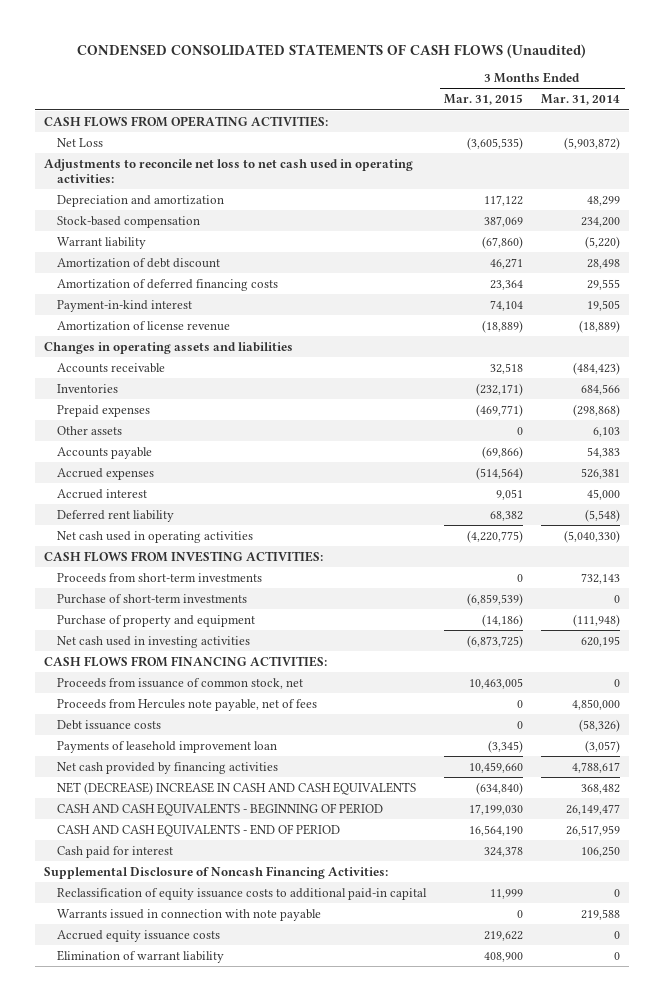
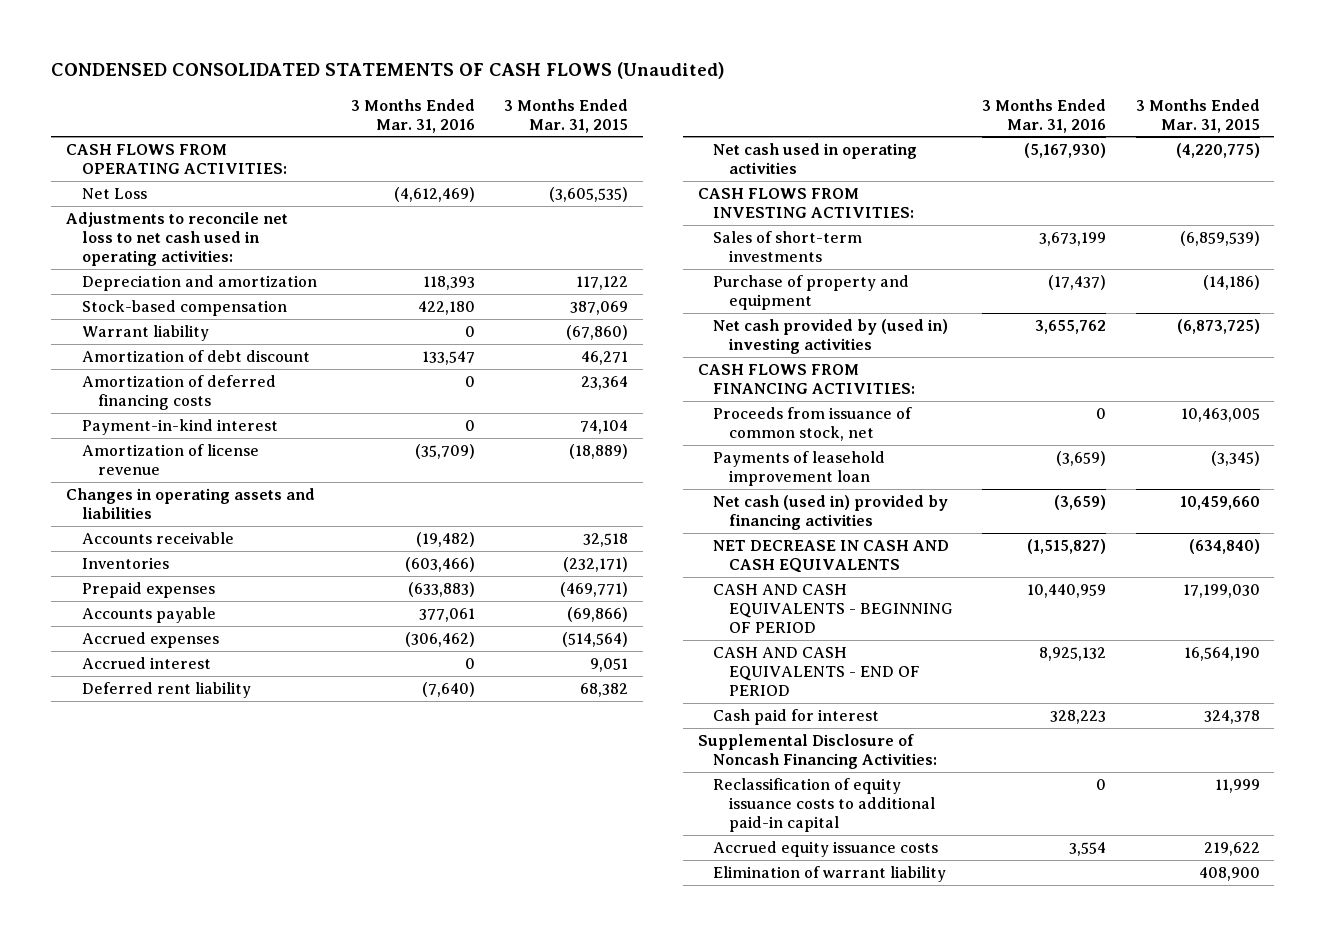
[541,94,621,106] Mar. 31, 2014 -> none
none -> [350,98,475,133] 3 Months Ended Mar. 31, 2016
[57,425,123,435] Other assets -> none
[57,593,248,604] Purchase of short-term investments -> none
[57,572,263,583] Proceeds from short-term investments -> [713,231,863,263] Sales of short-term investments
[517,573,524,582] 0 -> [1179,231,1260,247] (6,859,539)
[57,635,251,648] Net cash used in investing activities -> [713,319,949,355] Net cash provided by (used in) investing activities
[57,698,318,711] Proceeds from Hercules note payable, net of fees -> none
[57,719,162,730] Debt issuance costs -> none
[57,761,279,774] Net cash provided by financing activities -> [713,495,949,531] Net cash (used in) provided by financing activities
[57,781,417,795] NET (DECREASE) INCREASE IN CASH AND CASH EQUIVALENTS -> [713,540,950,574] NET DECREASE IN CASH AND CASH EQUIVALENTS
[57,908,322,921] Warrants issued in connection with note payable -> none

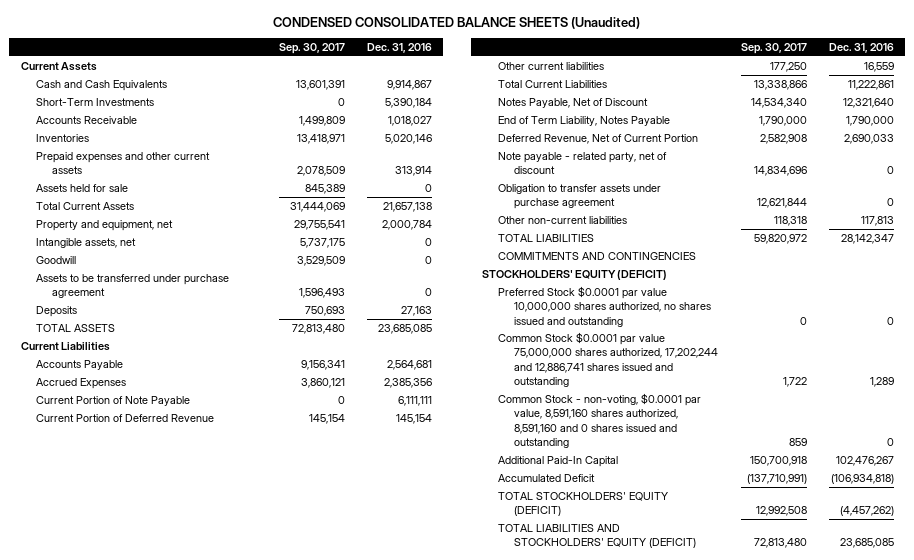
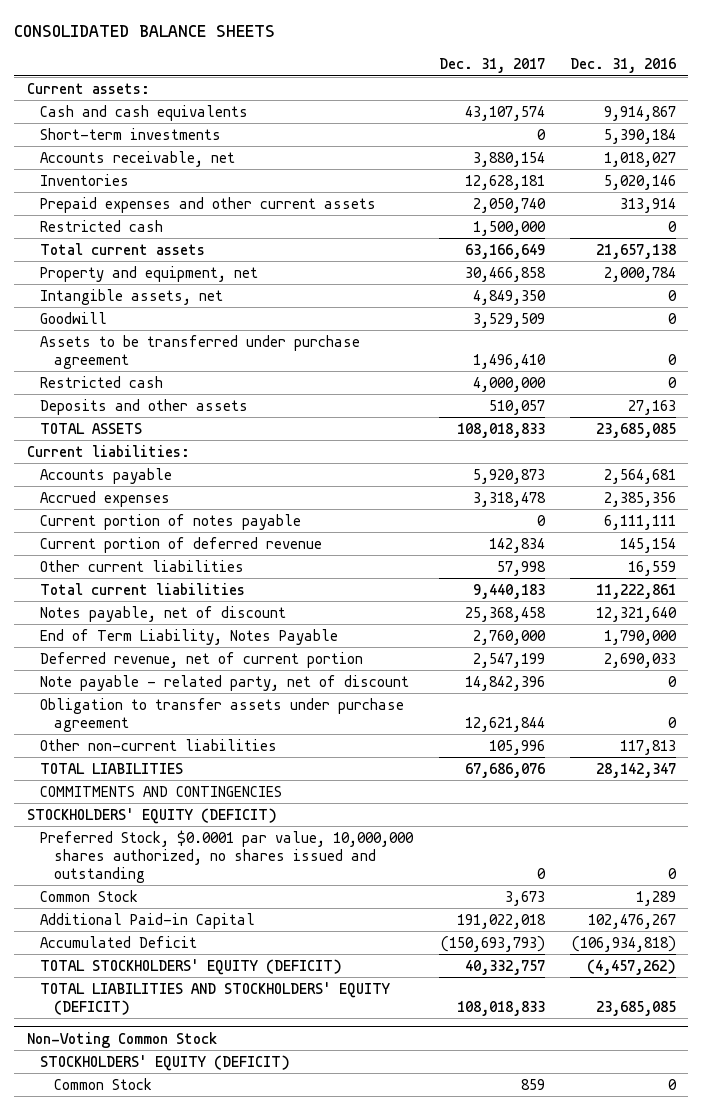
[273,16,641,29] CONDENSED CONSOLIDATED BALANCE SHEETS (Unaudited) -> [14,25,276,38] CONSOLIDATED BALANCE SHEETS
[278,42,345,54] Sep. 30, 2017 -> none
none -> [438,58,545,74] Dec. 31, 2017
[20,62,97,72] Current Assets -> [26,82,150,94] Current assets:
[36,80,168,92] Cash and Cash Equivalents -> [40,104,249,121] Cash and cash equivalents
[36,98,155,107] Short-Term Investments -> [40,127,222,140] Short-term investments
[36,116,138,125] Accounts Receivable -> [40,150,236,167] Accounts receivable, net
[36,184,129,193] Assets held for sale -> none
none -> [40,219,164,232] Restricted cash
[36,202,135,211] Total Current Assets -> [40,242,206,255] Total current assets
none -> [40,375,164,388] Restricted cash
[36,306,78,318] Deposits -> [40,398,249,415] Deposits and other assets
[20,342,110,352] Current Liabilities -> [26,444,190,457] Current liabilities:
[36,360,124,371] Accounts Payable -> [40,467,173,484] Accounts payable
[36,378,127,390] Accrued Expenses -> [40,490,171,507] Accrued expenses
[36,396,191,407] Current Portion of Note Payable -> [40,513,302,530] Current portion of notes payable
[36,414,215,423] Current Portion of Deferred Revenue -> [40,536,323,553] Current portion of deferred revenue
[498,80,608,89] Total Current Liabilities -> [40,582,246,595] Total current liabilities
[498,98,649,109] Notes Payable, Net of Discount -> [40,605,287,622] Notes payable, net of discount
[498,134,699,145] Deferred Revenue, Net of Current Portion -> [40,651,364,668] Deferred revenue, net of current portion
[498,393,702,448] Common Stock - non-voting, $0.0001 par value, 8,591,160 shares authorized, 8,591,160 and 0 shares issued and outstanding -> none
[498,286,712,327] Preferred Stock $0.0001 par value 10,000,000 shares authorized, no shares issued and outstanding -> [40,829,415,883] Preferred Stock, $0.0001 par value, 10,000,000 shares authorized, no shares issued and outstanding
[498,332,719,387] Common Stock $0.0001 par value 75,000,000 shares authorized, 17,202,244 and 12,886,741 shares issued and outstanding -> [40,889,139,902] Common Stock
[498,456,619,468] Additional Paid-In Capital -> [40,912,256,929] Additional Paid-in Capital
none -> [26,1031,217,1048] Non-Voting Common Stock
none -> [40,1054,291,1071] STOCKHOLDERS' EQUITY (DEFICIT)
none -> [53,1077,152,1090] Common Stock

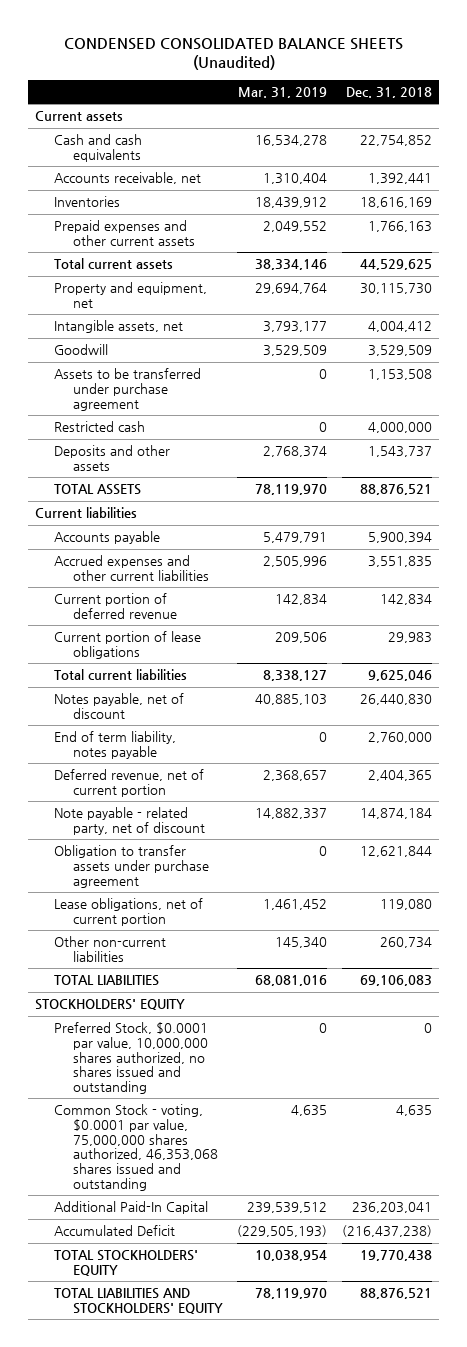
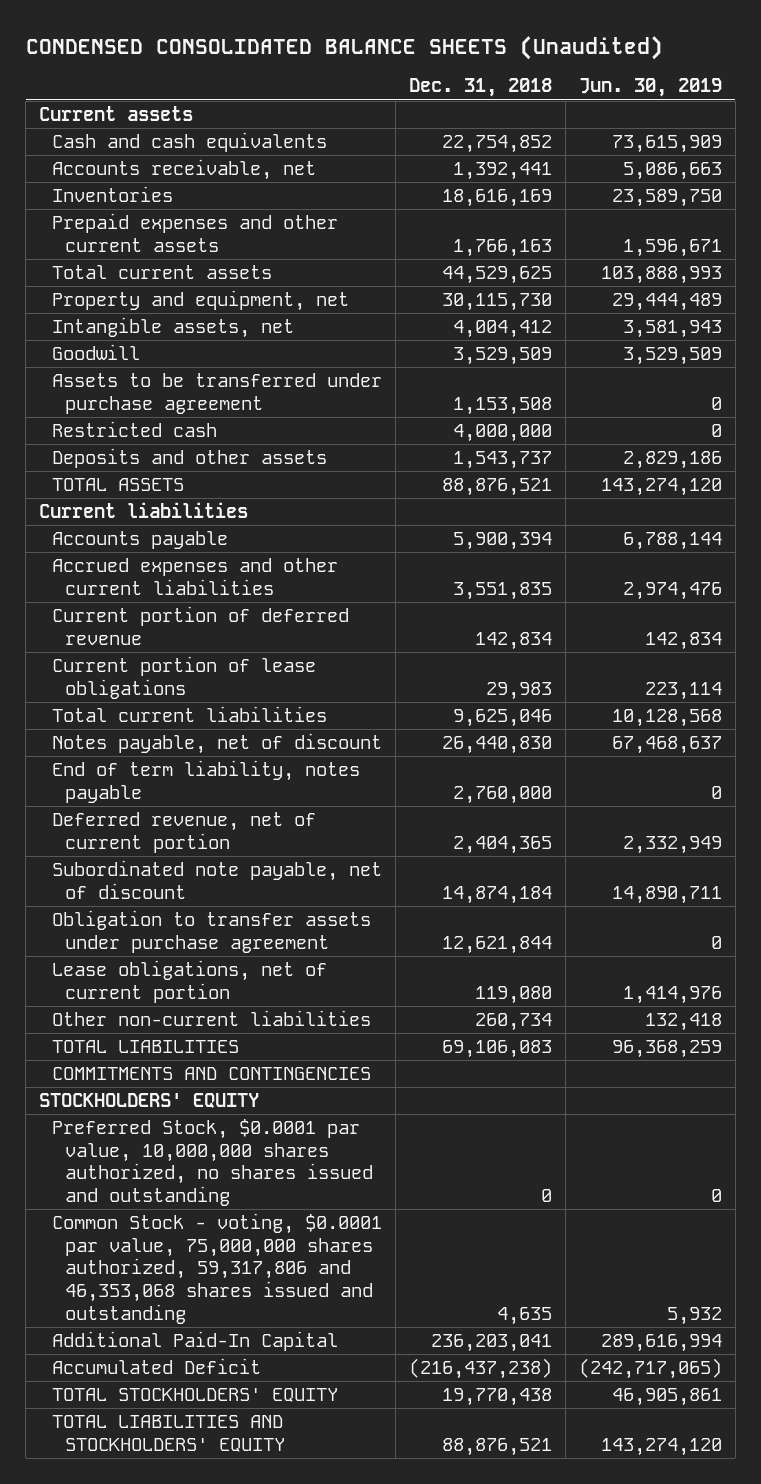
[238,87,328,99] Mar. 31, 2019 -> none
none -> [578,78,722,98] Jun. 30, 2019
[54,807,205,835] Note payable - related party, net of discount -> [52,860,383,899] Subordinated note payable, net of discount
none -> [52,1067,372,1081] COMMITMENTS AND CONTINGENCIES
[54,1104,218,1191] Common Stock - voting, $0.0001 par value, 75,000,000 shares authorized, 46,353,068 shares issued and outstanding -> [52,1213,383,1324] Common Stock - voting, $0.0001 par value, 75,000,000 shares authorized, 59,317,806 and 46,353,068 shares issued and outstanding

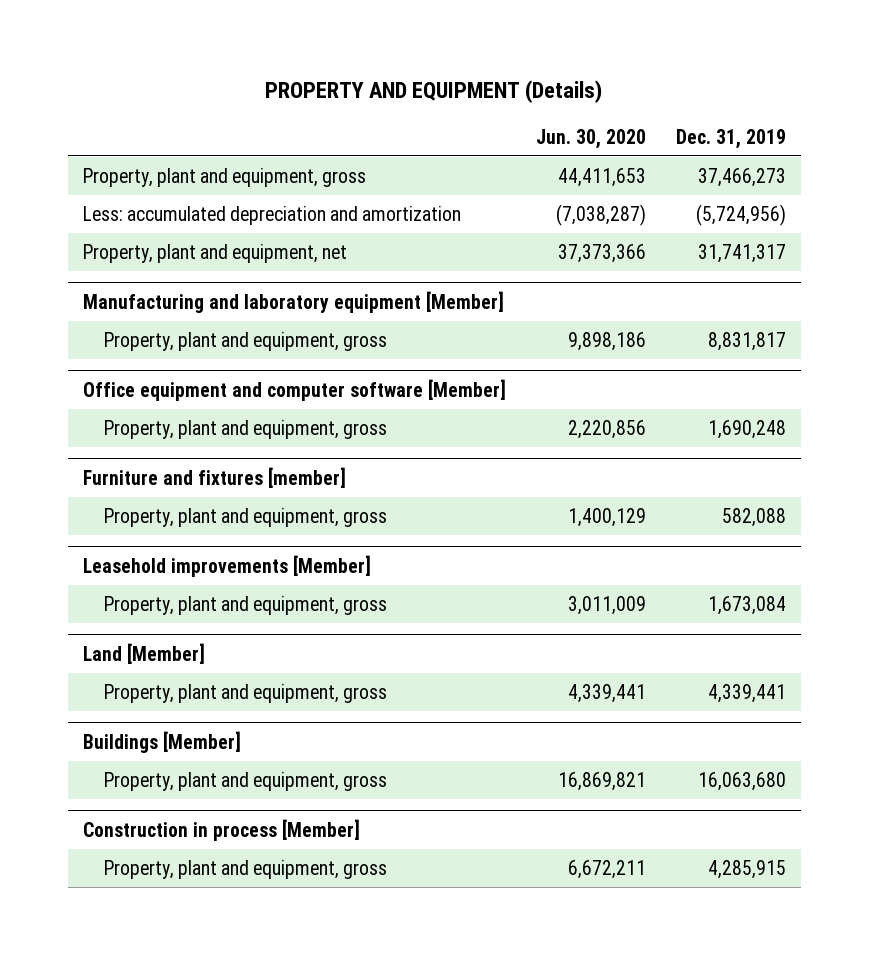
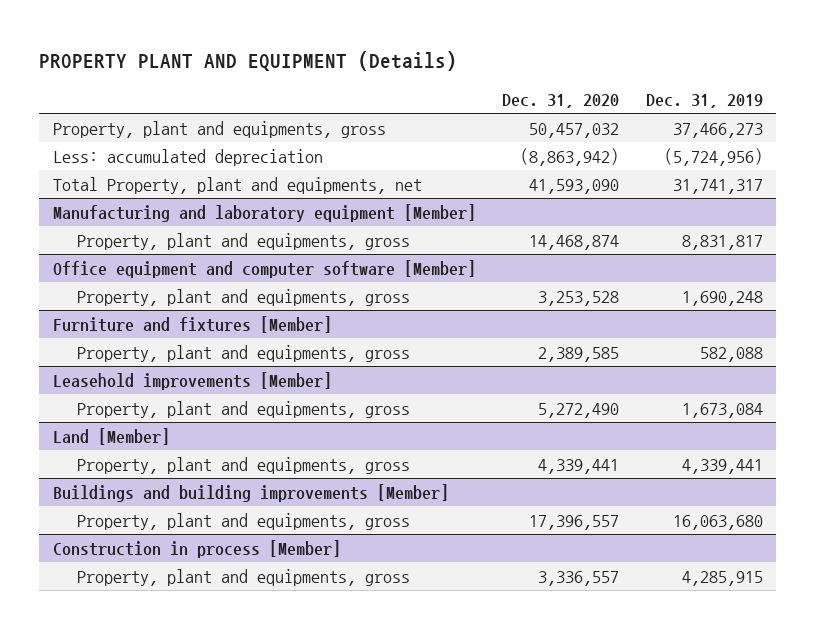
[265,80,603,104] PROPERTY AND EQUIPMENT (Details) -> [39,51,458,72] PROPERTY PLANT AND EQUIPMENT (Details)
[535,128,646,149] Jun. 30, 2020 -> none
none -> [502,94,620,109] Dec. 31, 2020
[82,167,366,187] Property, plant and equipment, gross -> [52,120,386,138] Property, plant and equipments, gross
[82,205,461,225] Less: accumulated depreciation and amortization -> [52,148,323,166] Less: accumulated depreciation
[82,243,347,263] Property, plant and equipment, net -> [52,176,422,194] Total Property, plant and equipments, net
[104,331,388,351] Property, plant and equipment, gross -> [76,232,410,250] Property, plant and equipments, gross
[104,419,388,439] Property, plant and equipment, gross -> [76,288,410,306] Property, plant and equipments, gross
[82,466,346,488] Furniture and fixtures [member] -> [52,315,332,333] Furniture and fixtures [Member]
[104,507,388,527] Property, plant and equipment, gross -> [76,344,410,362] Property, plant and equipments, gross
[104,595,388,615] Property, plant and equipment, gross -> [76,400,410,418] Property, plant and equipments, gross
[104,683,388,703] Property, plant and equipment, gross -> [76,456,410,474] Property, plant and equipments, gross
[82,730,241,753] Buildings [Member] -> [52,483,449,502] Buildings and building improvements [Member]
[104,771,388,791] Property, plant and equipment, gross -> [76,512,410,530] Property, plant and equipments, gross
[104,859,388,879] Property, plant and equipment, gross -> [76,568,410,586] Property, plant and equipments, gross

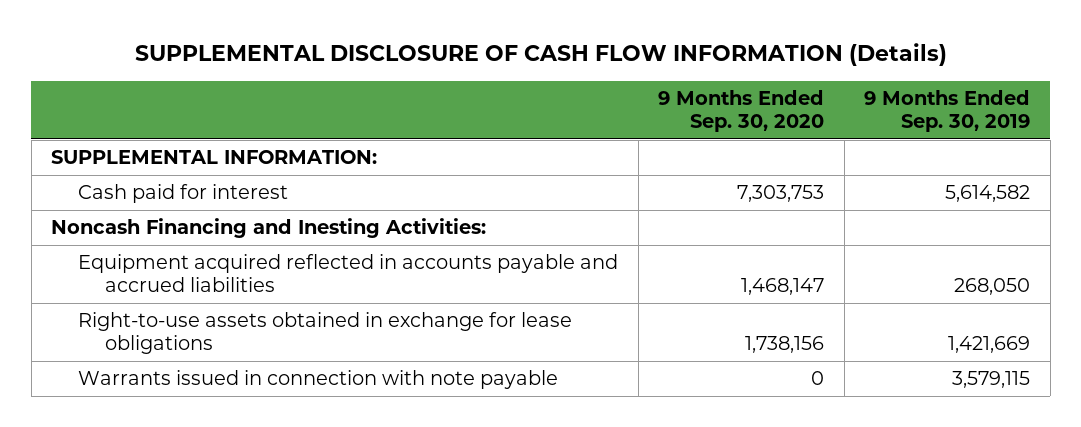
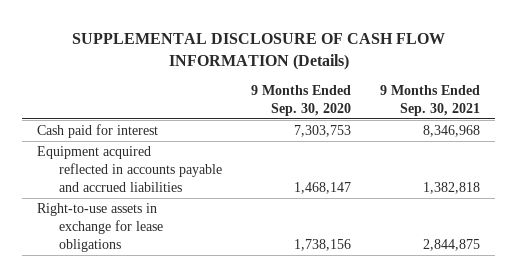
[864,89,1031,133] 9 Months Ended Sep. 30, 2019 -> none
none -> [380,84,481,116] 9 Months Ended Sep. 30, 2021
[51,150,378,165] SUPPLEMENTAL INFORMATION: -> none
[51,218,487,239] Noncash Financing and Inesting Activities: -> none
[78,370,559,390] Warrants issued in connection with note payable -> none
[78,312,573,355] Right-to-use assets obtained in exchange for lease obligations -> [36,203,164,253] Right-to-use assets in exchange for lease obligations

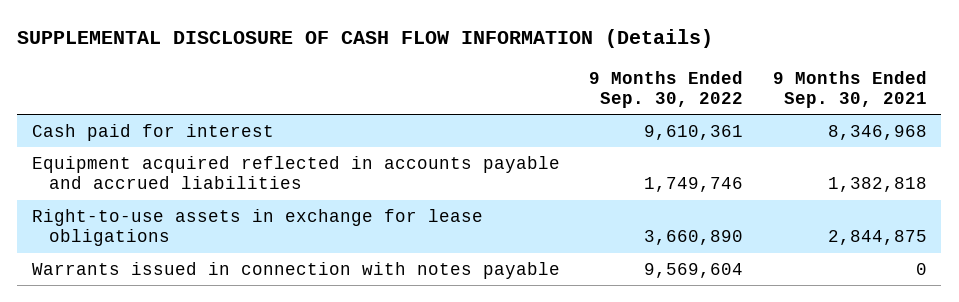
[251,84,352,116] 9 Months Ended Sep. 30, 2020 -> none
none -> [589,70,744,108] 9 Months Ended Sep. 30, 2022
none -> [31,261,560,279] Warrants issued in connection with notes payable

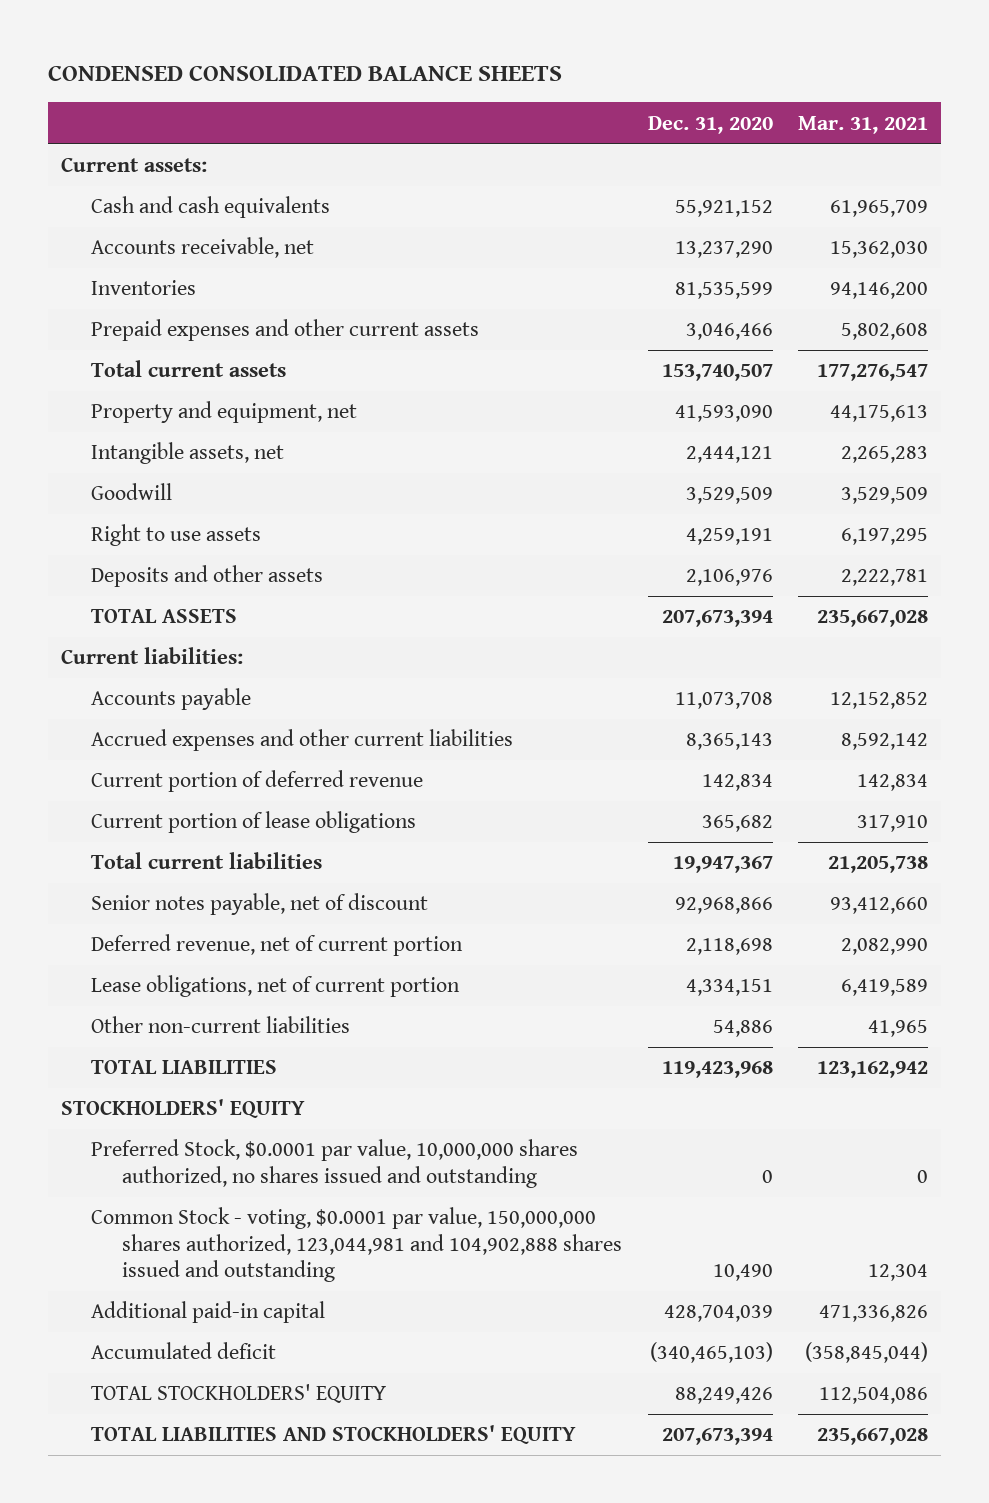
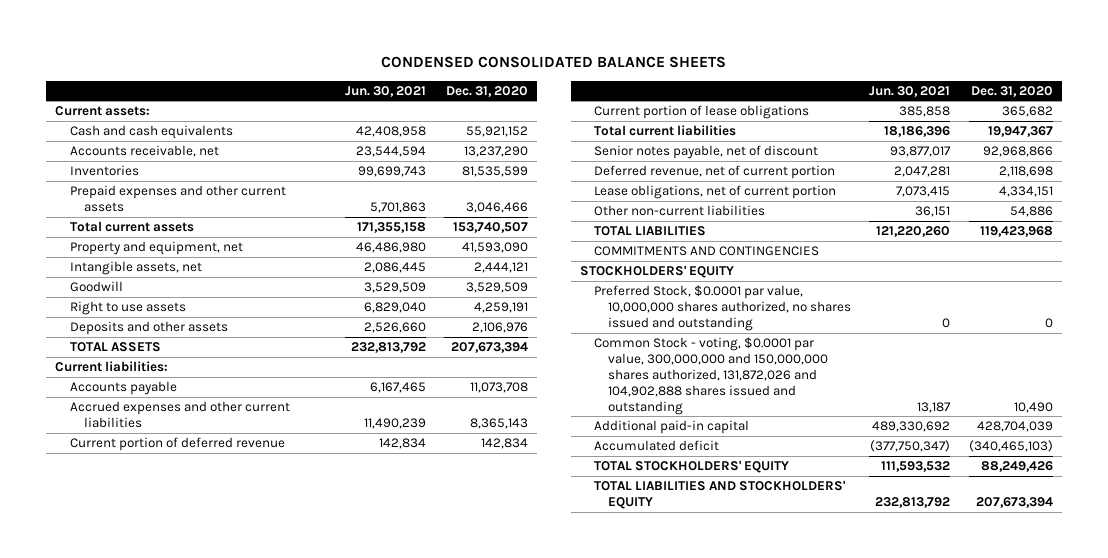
[798,115,929,134] Mar. 31, 2021 -> none
none -> [344,85,426,97] Jun. 30, 2021
none -> [594,246,820,257] COMMITMENTS AND CONTINGENCIES
[91,1207,623,1283] Common Stock - voting, $0.0001 par value, 150,000,000 shares authorized, 123,044,981 and 104,902,888 shares issued and outstanding -> [594,337,829,415] Common Stock - voting, $0.0001 par value, 300,000,000 and 150,000,000 shares authorized, 131,872,026 and 104,902,888 shares issued and outstanding

